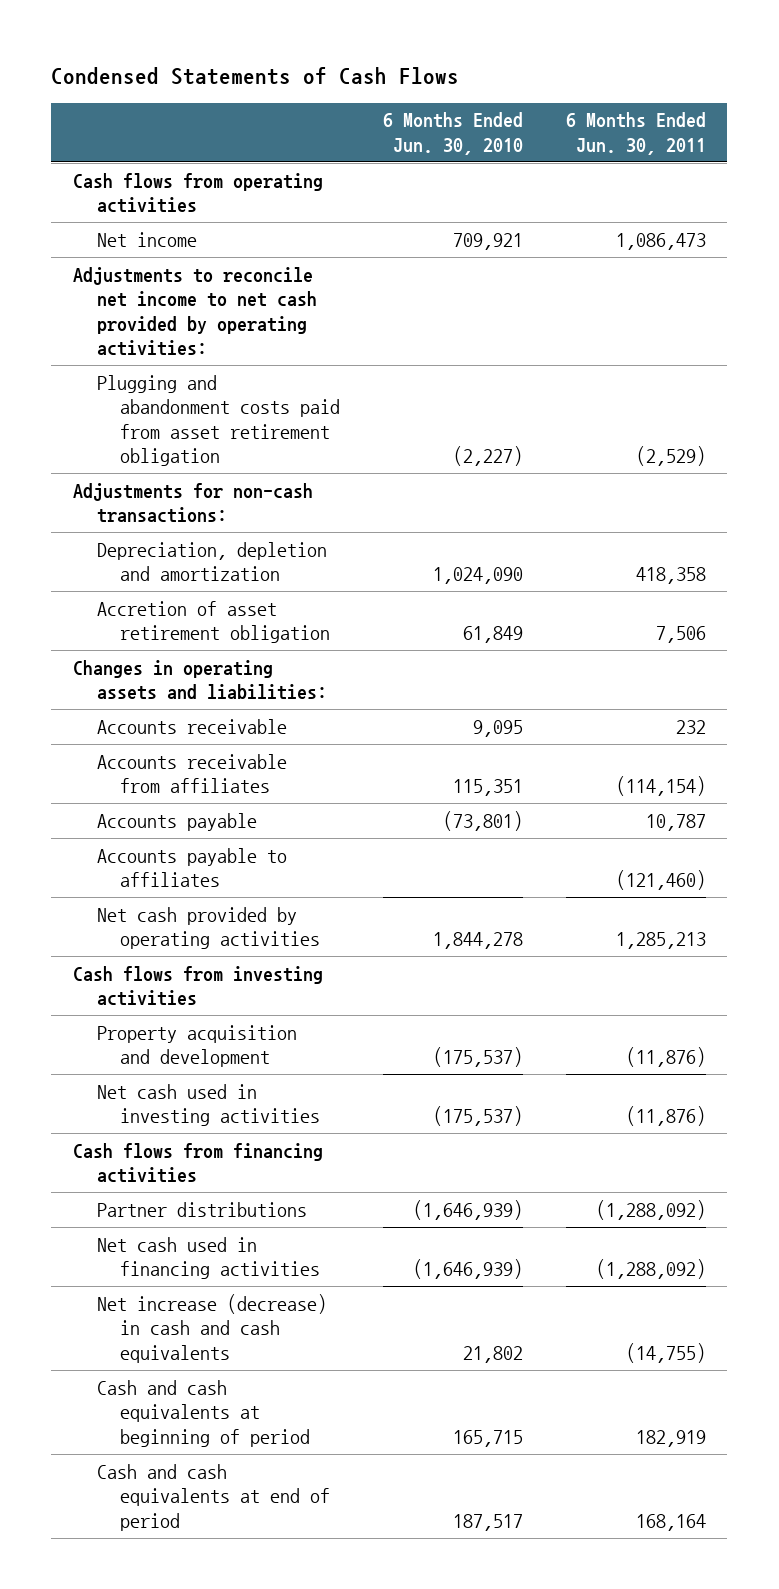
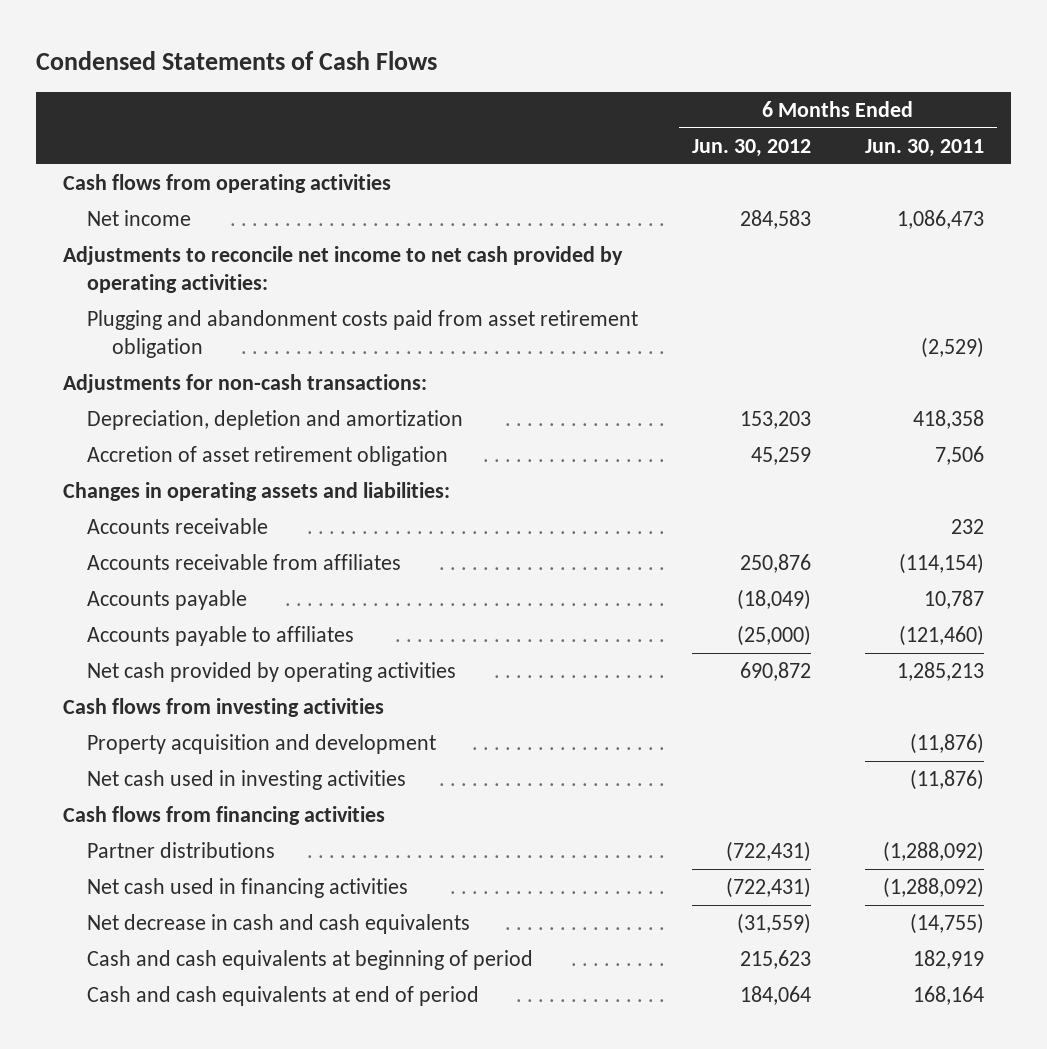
[383,112,524,155] 6 Months Ended Jun. 30, 2010 -> none
none -> [692,138,812,157] Jun. 30, 2012
[96,1293,327,1363] Net increase (decrease) in cash and cash equivalents -> [87,913,471,934] Net decrease in cash and cash equivalents

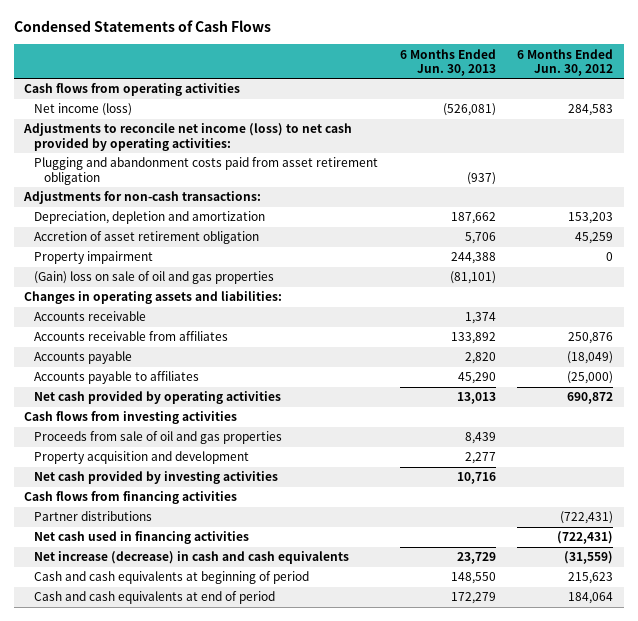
[864,138,984,157] Jun. 30, 2011 -> none
none -> [399,48,496,76] 6 Months Ended Jun. 30, 2013
[87,209,192,226] Net income -> [34,103,133,117] Net income (loss)
[63,245,624,294] Adjustments to reconcile net income to net cash provided by operating activities: -> [23,123,353,151] Adjustments to reconcile net income (loss) to net cash provided by operating activities:
none -> [34,251,154,265] Property impairment
none -> [34,271,275,285] (Gain) loss on sale of oil and gas properties
none -> [34,431,283,445] Proceeds from sale of oil and gas properties
[87,769,407,790] Net cash used in investing activities -> [34,471,279,485] Net cash provided by investing activities
[87,913,471,934] Net decrease in cash and cash equivalents -> [34,551,350,565] Net increase (decrease) in cash and cash equivalents

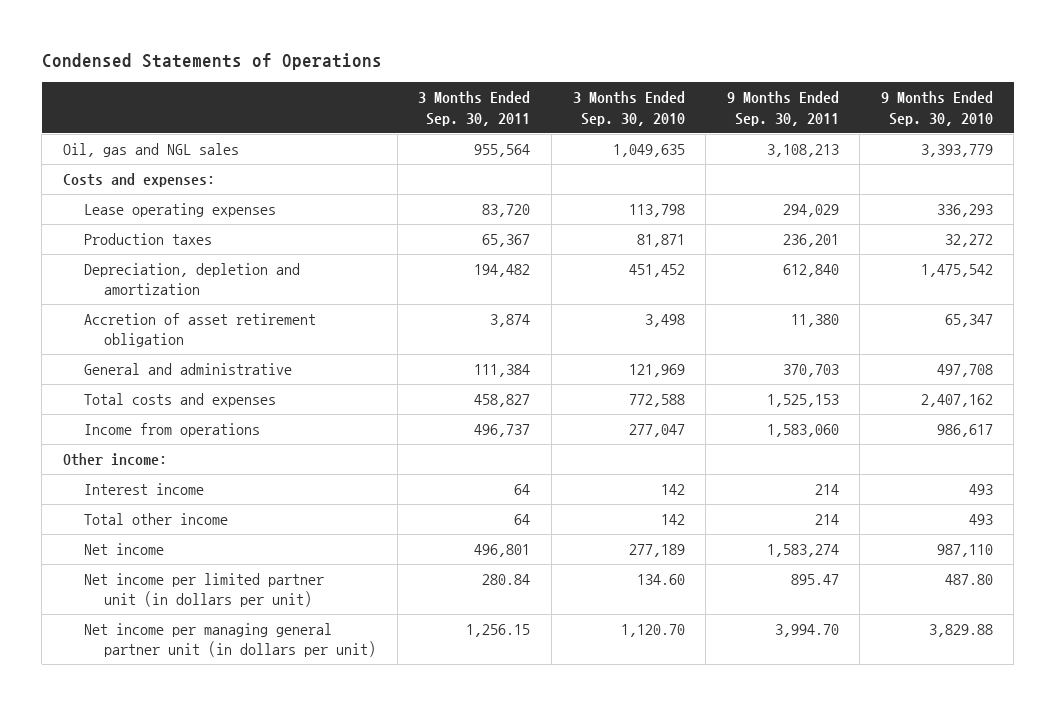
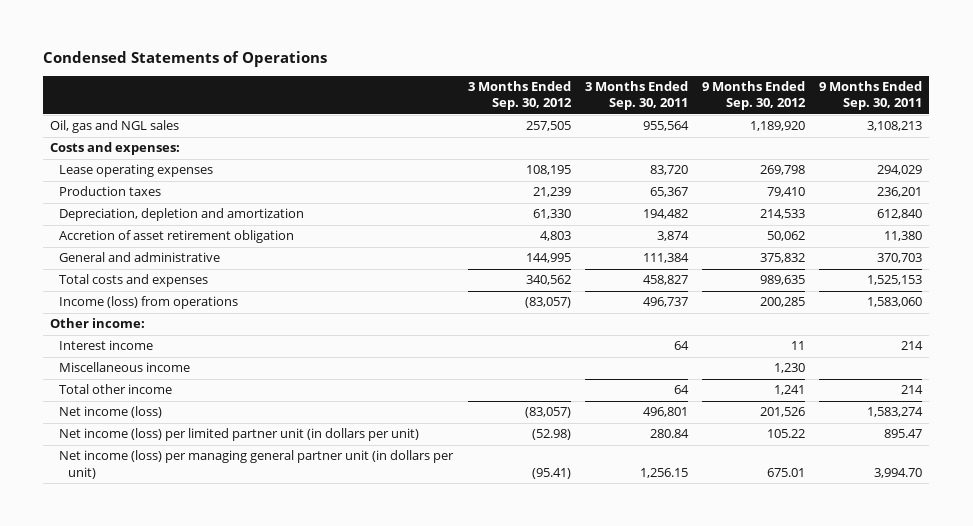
[572,91,685,126] 3 Months Ended Sep. 30, 2010 -> none
[880,91,993,126] 9 Months Ended Sep. 30, 2010 -> none
none -> [467,81,572,111] 3 Months Ended Sep. 30, 2012
none -> [702,81,807,111] 9 Months Ended Sep. 30, 2012
[83,422,260,437] Income from operations -> [59,296,239,310] Income (loss) from operations
none -> [59,362,191,373] Miscellaneous income
[83,542,164,555] Net income -> [59,406,163,419] Net income (loss)
[83,572,324,608] Net income per limited partner unit (in dollars per unit) -> [59,428,420,442] Net income (loss) per limited partner unit (in dollars per unit)
[83,622,377,658] Net income per managing general partner unit (in dollars per unit) -> [59,450,455,479] Net income (loss) per managing general partner unit (in dollars per unit)

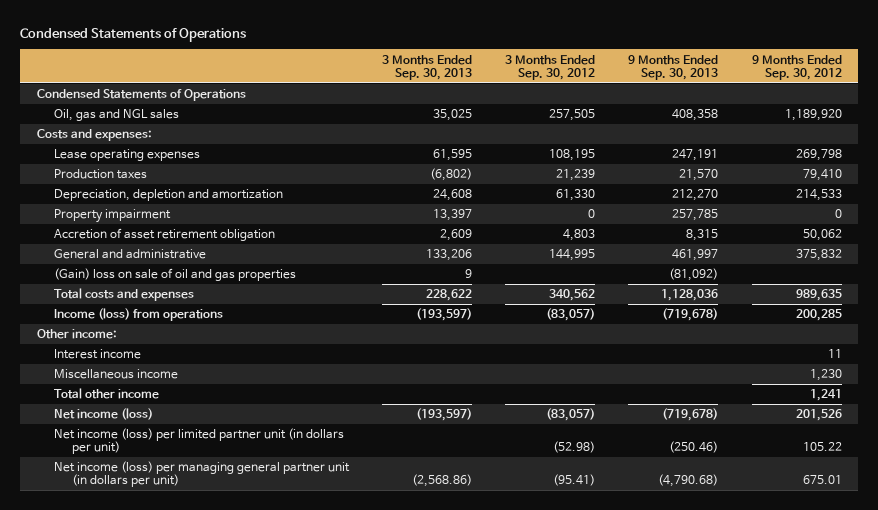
[584,81,688,111] 3 Months Ended Sep. 30, 2011 -> none
[819,81,923,111] 9 Months Ended Sep. 30, 2011 -> none
none -> [382,54,473,80] 3 Months Ended Sep. 30, 2013
none -> [628,54,719,80] 9 Months Ended Sep. 30, 2013
none -> [36,89,246,102] Condensed Statements of Operations
none -> [54,209,172,224] Property impairment
none -> [54,268,297,282] (Gain) loss on sale of oil and gas properties

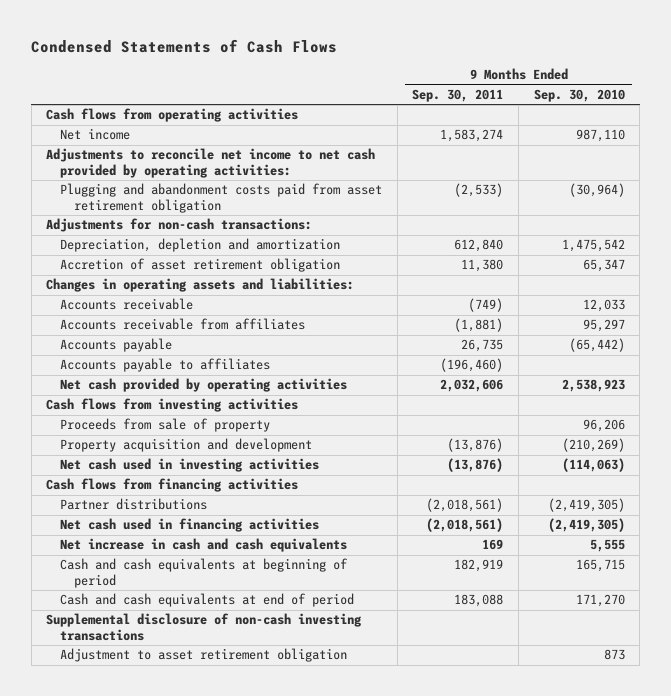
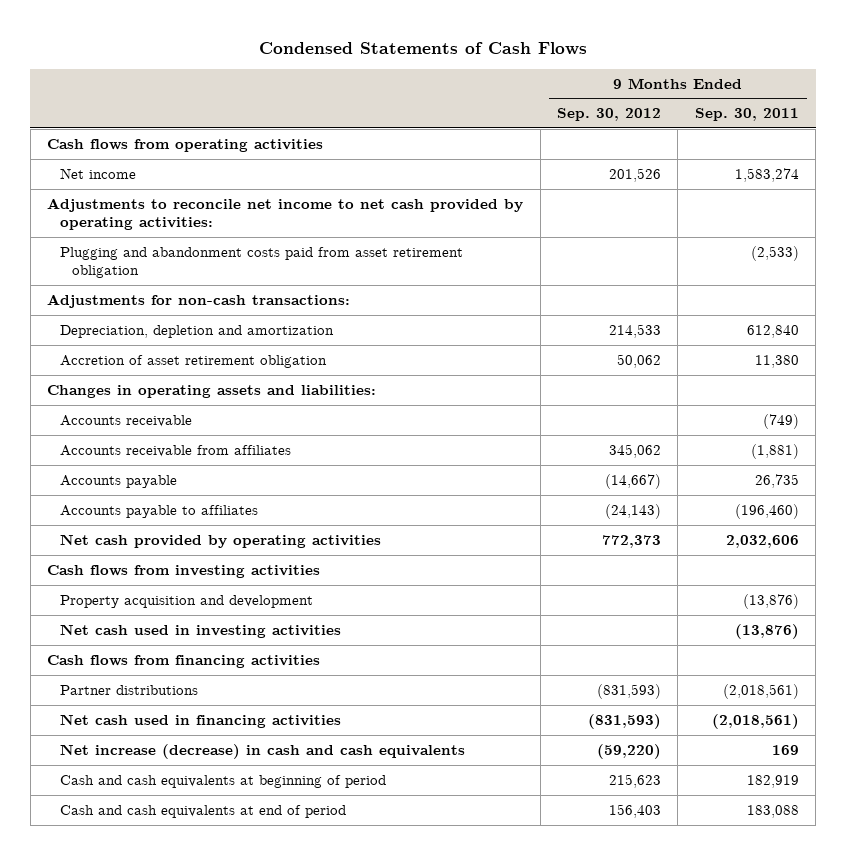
[533,88,625,102] Sep. 30, 2010 -> none
none -> [557,108,662,122] Sep. 30, 2012
[60,418,271,433] Proceeds from sale of property -> none
[60,538,348,553] Net increase in cash and cash equivalents -> [59,743,465,759] Net increase (decrease) in cash and cash equivalents
[46,613,363,641] Supplemental disclosure of non-cash investing transactions -> none
[60,648,348,663] Adjustment to asset retirement obligation -> none

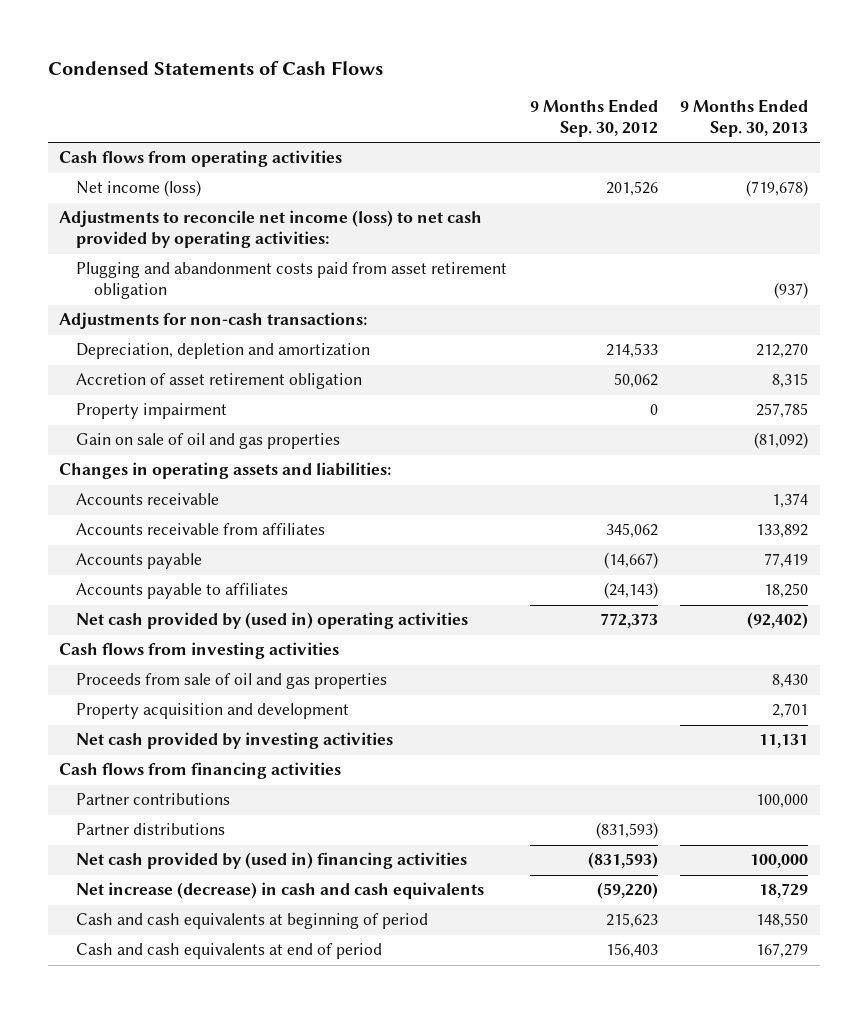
[694,108,799,122] Sep. 30, 2011 -> none
none -> [680,99,809,138] 9 Months Ended Sep. 30, 2013
[59,167,136,179] Net income -> [76,180,202,198] Net income (loss)
[47,197,524,231] Adjustments to reconcile net income to net cash provided by operating activities: -> [58,210,482,249] Adjustments to reconcile net income (loss) to net cash provided by operating activities:
none -> [76,403,228,420] Property impairment
none -> [76,433,341,450] Gain on sale of oil and gas properties
[59,533,381,548] Net cash provided by operating activities -> [76,612,469,630] Net cash provided by (used in) operating activities
none -> [76,673,388,690] Proceeds from sale of oil and gas properties
[59,623,341,638] Net cash used in investing activities -> [76,732,394,750] Net cash provided by investing activities
none -> [76,793,231,806] Partner contributions
[59,713,341,728] Net cash used in financing activities -> [76,852,468,870] Net cash provided by (used in) financing activities

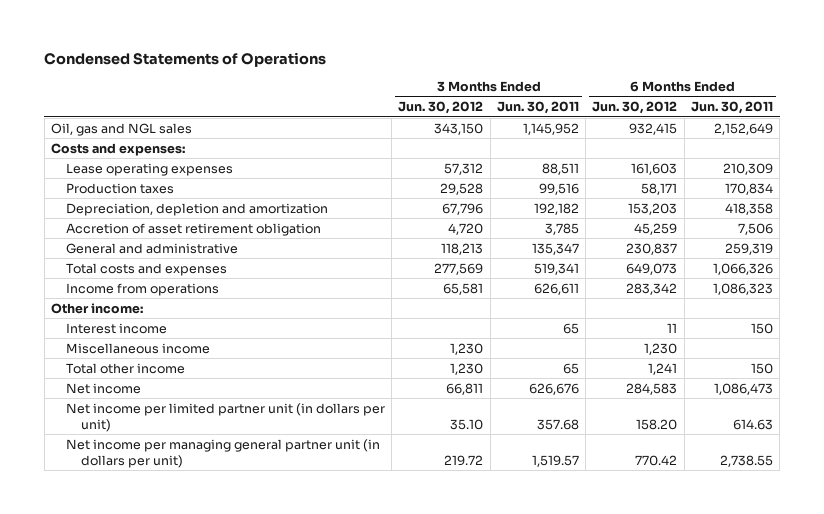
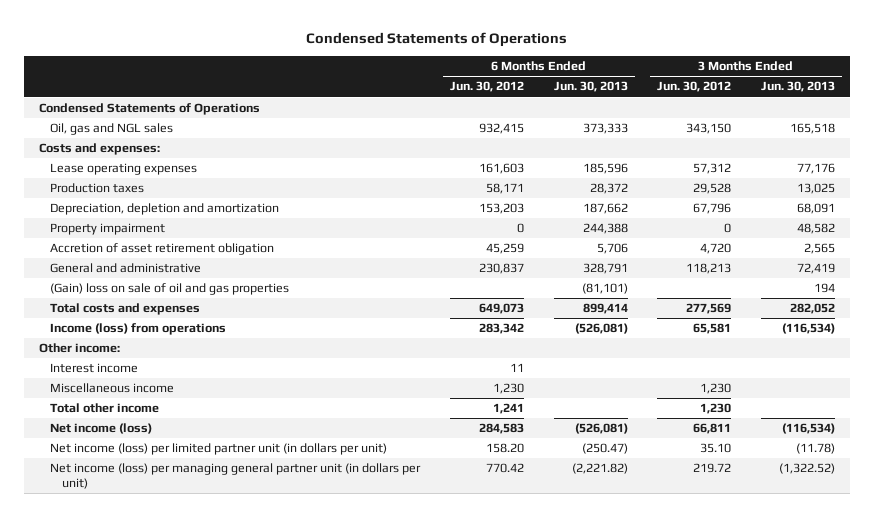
[496,101,579,115] Jun. 30, 2011 -> none
[690,101,773,115] Jun. 30, 2011 -> none
none -> [553,81,628,93] Jun. 30, 2013
none -> [760,81,835,93] Jun. 30, 2013
none -> [38,103,260,116] Condensed Statements of Operations
none -> [50,223,166,236] Property impairment
none -> [50,283,290,296] (Gain) loss on sale of oil and gas properties
[65,282,219,296] Income from operations -> [50,323,227,336] Income (loss) from operations
[65,382,141,394] Net income -> [50,423,153,435] Net income (loss)
[65,402,385,432] Net income per limited partner unit (in dollars per unit) -> [50,443,388,456] Net income (loss) per limited partner unit (in dollars per unit)
[65,438,380,468] Net income per managing general partner unit (in dollars per unit) -> [50,463,422,490] Net income (loss) per managing general partner unit (in dollars per unit)

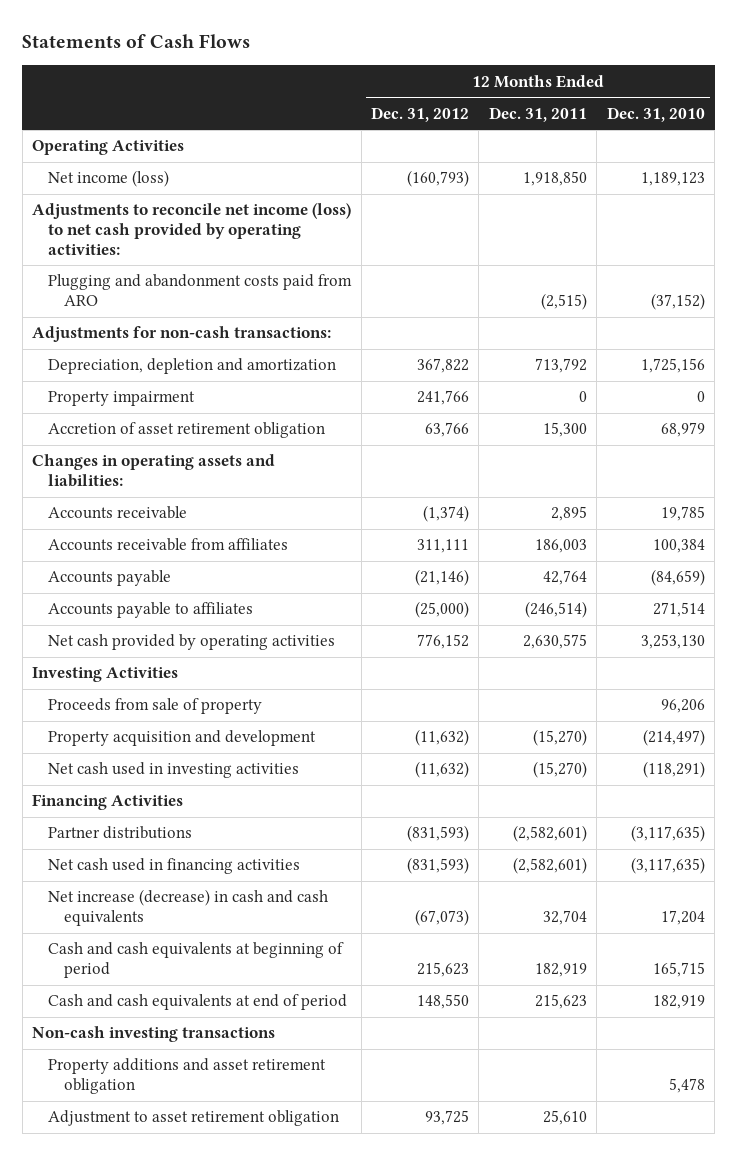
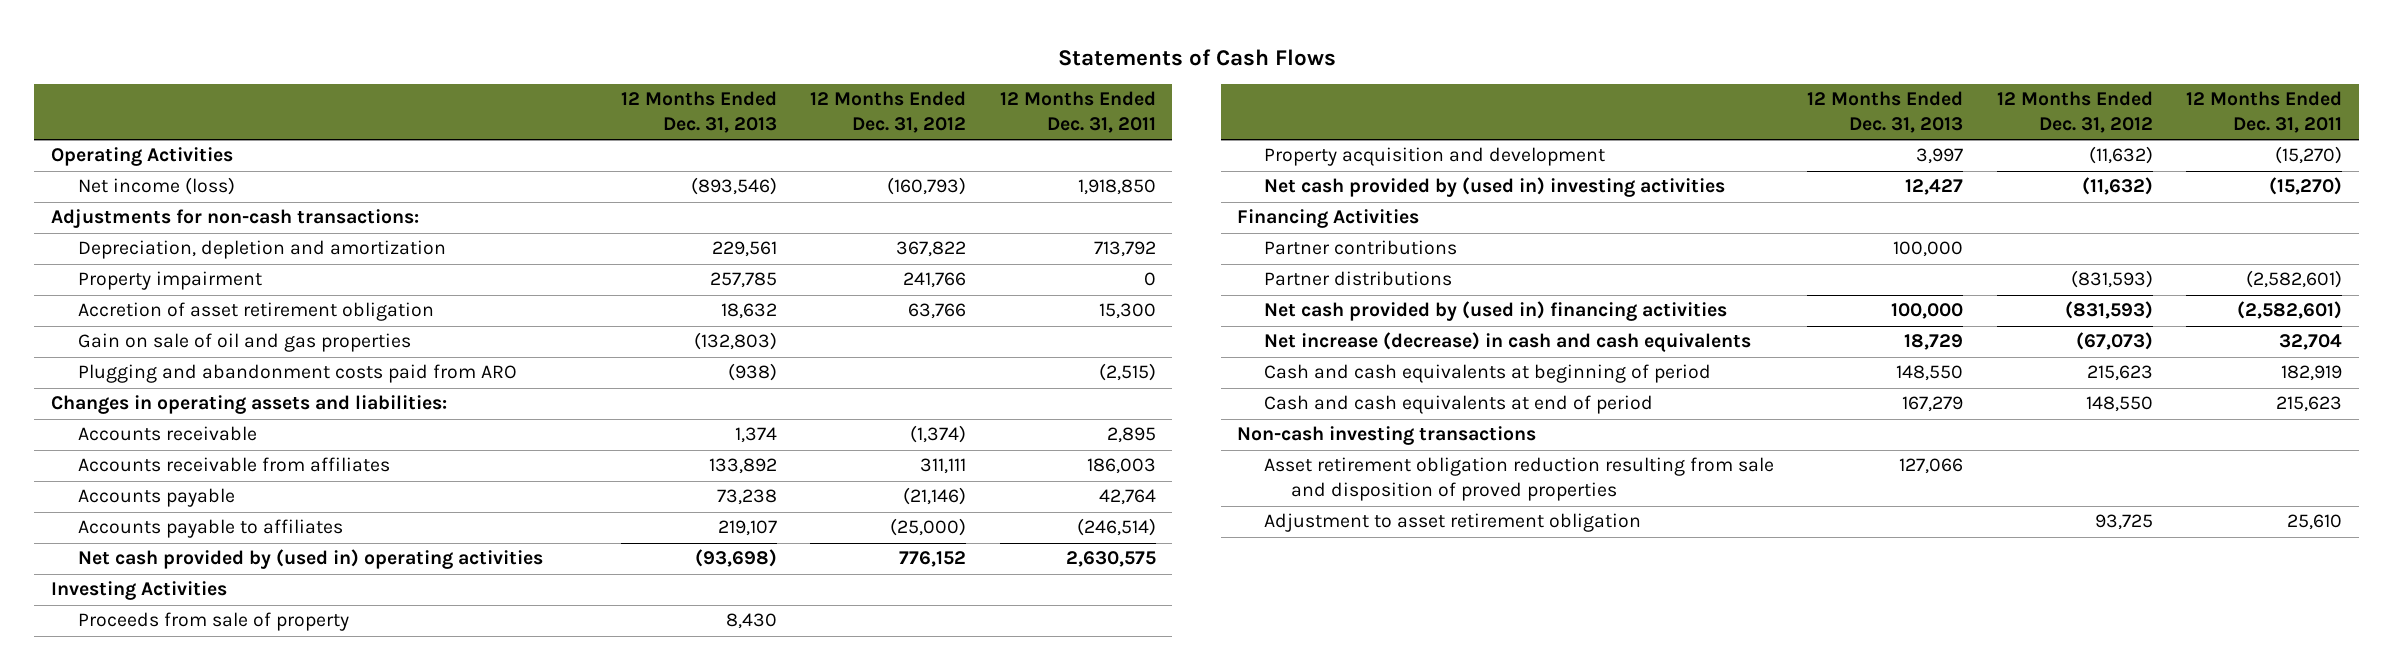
[606,106,705,122] Dec. 31, 2010 -> none
none -> [620,91,777,134] 12 Months Ended Dec. 31, 2013
[32,203,352,255] Adjustments to reconcile net income (loss) to net cash provided by operating activities: -> none
none -> [77,333,411,353] Gain on sale of oil and gas properties
[47,274,352,307] Plugging and abandonment costs paid from ARO -> [77,364,517,384] Plugging and abandonment costs paid from ARO
[47,634,335,651] Net cash provided by operating activities -> [77,549,543,570] Net cash provided by (used in) operating activities
[47,762,299,779] Net cash used in investing activities -> [1263,177,1725,198] Net cash provided by (used in) investing activities
none -> [1263,240,1457,256] Partner contributions
[47,858,300,875] Net cash used in financing activities -> [1263,301,1727,322] Net cash provided by (used in) financing activities
[47,1058,326,1095] Property additions and asset retirement obligation -> none
none -> [1263,457,1774,502] Asset retirement obligation reduction resulting from sale and disposition of proved properties

